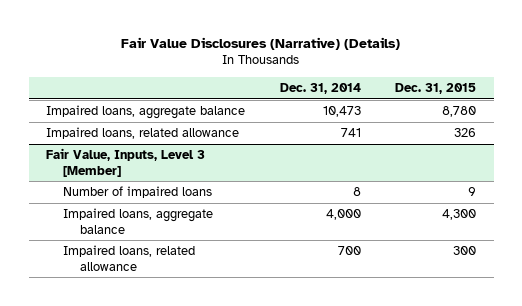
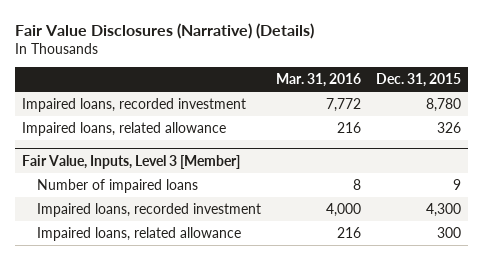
[279,83,361,95] Dec. 31, 2014 -> none
none -> [275,72,361,87] Mar. 31, 2016
[45,105,245,120] Impaired loans, aggregate balance -> [22,97,247,112] Impaired loans, recorded investment
[63,208,214,234] Impaired loans, aggregate balance -> [36,202,261,217] Impaired loans, recorded investment

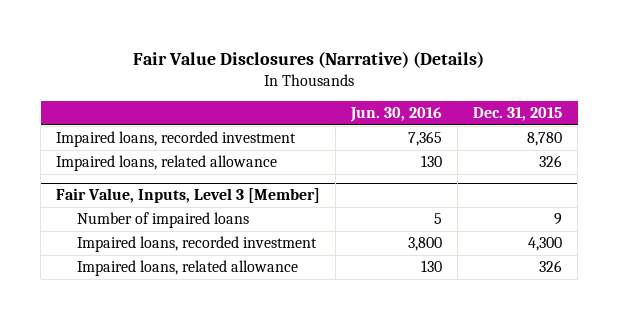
[275,72,361,87] Mar. 31, 2016 -> none
none -> [350,107,443,123] Jun. 30, 2016
[436,226,461,238] 300 -> [539,260,563,273] 326

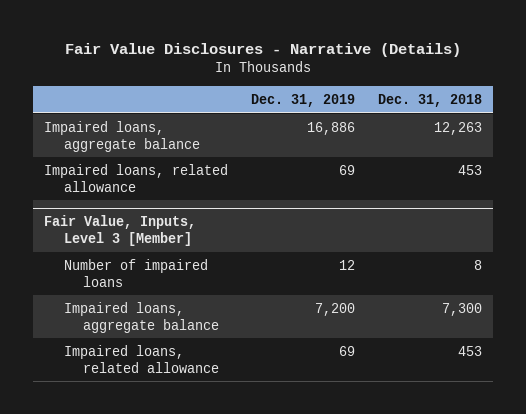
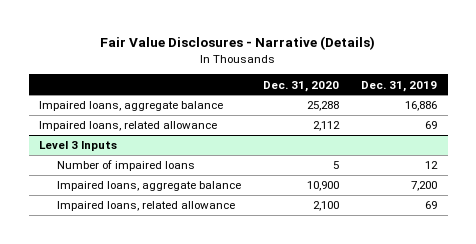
[377,93,482,107] Dec. 31, 2018 -> none
none -> [262,80,339,92] Dec. 31, 2020
[44,215,197,247] Fair Value, Inputs, Level 3 [Member] -> [39,141,118,152] Level 3 Inputs

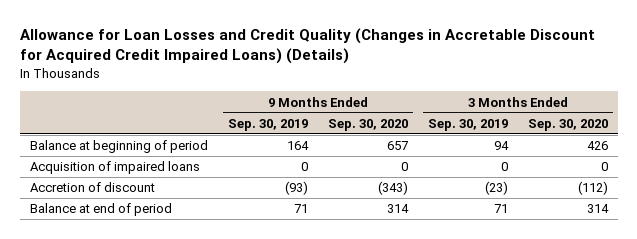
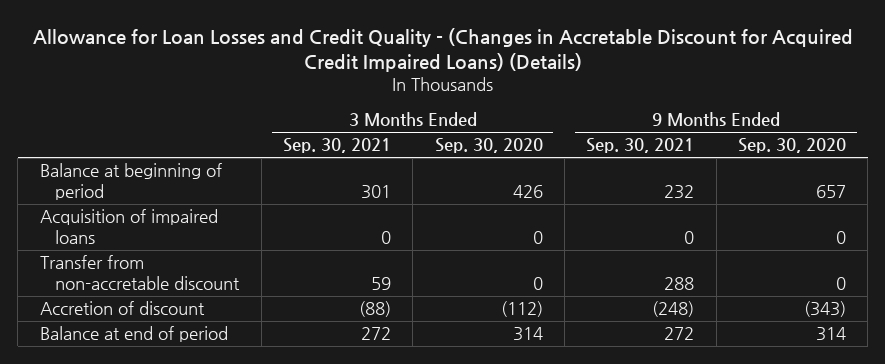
[19,27,595,65] Allowance for Loan Losses and Credit Quality (Changes in Accretable Discount for Acquired Credit Impaired Loans) (Details) -> [32,28,853,73] Allowance for Loan Losses and Credit Quality - (Changes in Accretable Discount for Acquired Credit Impaired Loans) (Details)
[227,118,308,131] Sep. 30, 2019 -> none
[427,118,508,131] Sep. 30, 2019 -> none
none -> [282,138,391,154] Sep. 30, 2021
none -> [586,138,695,154] Sep. 30, 2021
none -> [39,255,241,290] Transfer from non-accretable discount

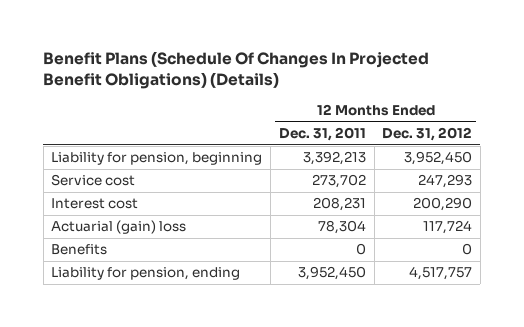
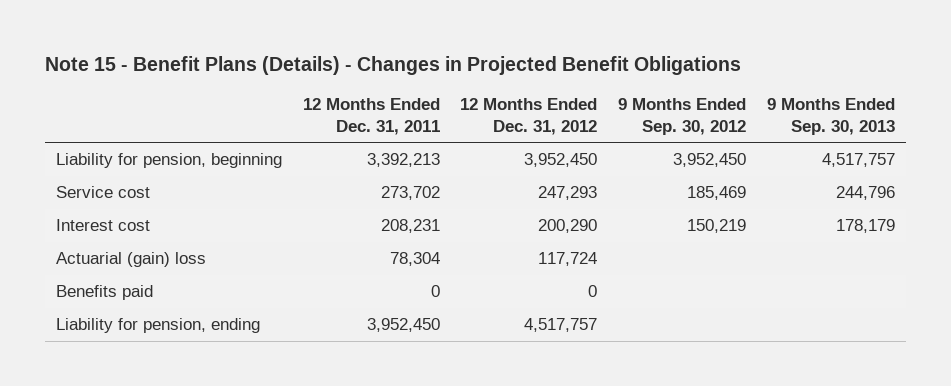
[43,51,430,90] Benefit Plans (Schedule Of Changes In Projected Benefit Obligations) (Details) -> [45,56,742,76] Note 15 - Benefit Plans (Details) - Changes in Projected Benefit Obligations
none -> [618,98,747,135] 9 Months Ended Sep. 30, 2012
none -> [767,98,896,135] 9 Months Ended Sep. 30, 2013
[51,244,108,256] Benefits -> [55,285,153,301] Benefits paid

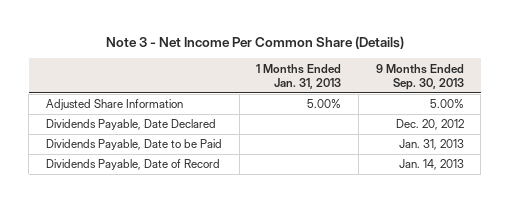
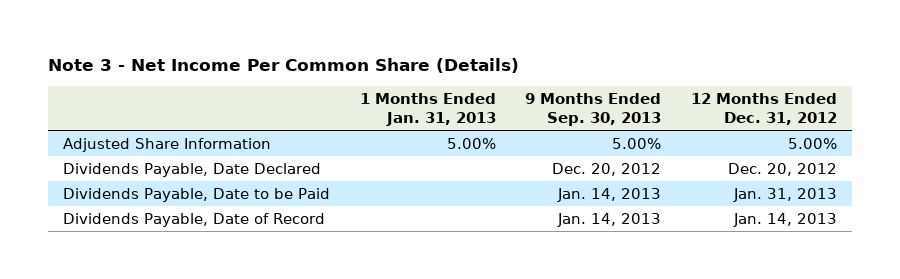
none -> [690,92,837,126] 12 Months Ended Dec. 31, 2012
[398,139,464,151] Jan. 31, 2013 -> [557,187,662,202] Jan. 14, 2013

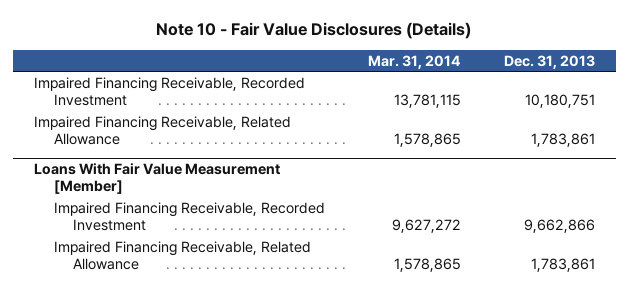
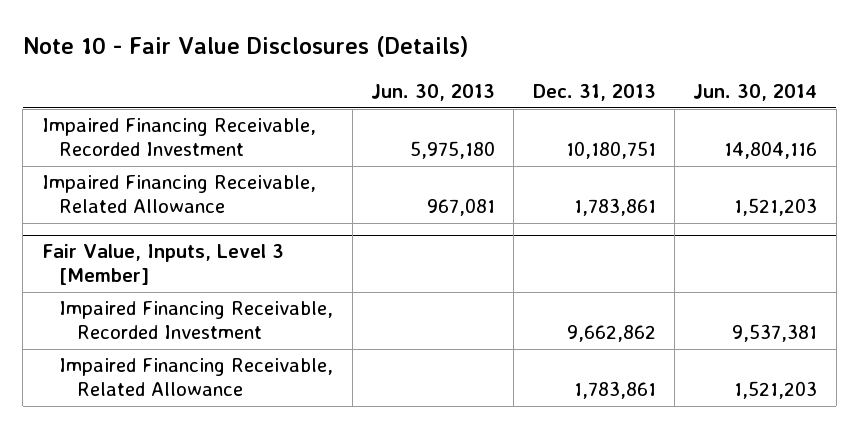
[367,54,461,69] Mar. 31, 2014 -> none
none -> [370,84,495,102] Jun. 30, 2013
none -> [693,84,818,102] Jun. 30, 2014
[34,163,281,195] Loans With Fair Value Measurement [Member] -> none
none -> [41,244,284,286] Fair Value, Inputs, Level 3 [Member]
[523,218,595,233] 9,662,866 -> [566,325,656,343] 9,662,862

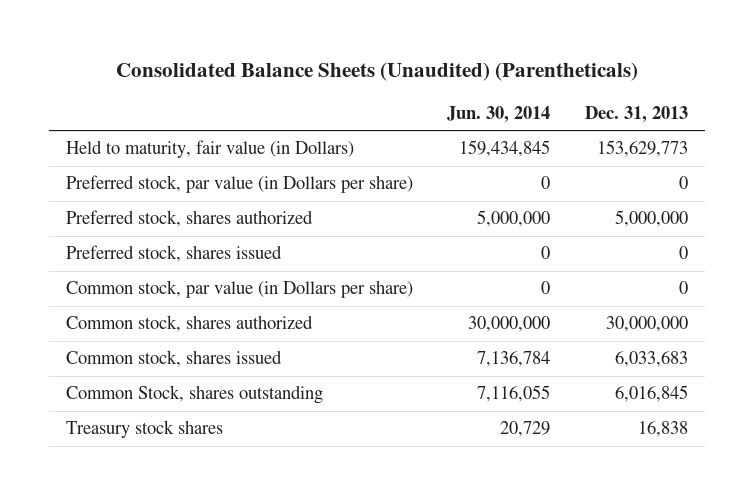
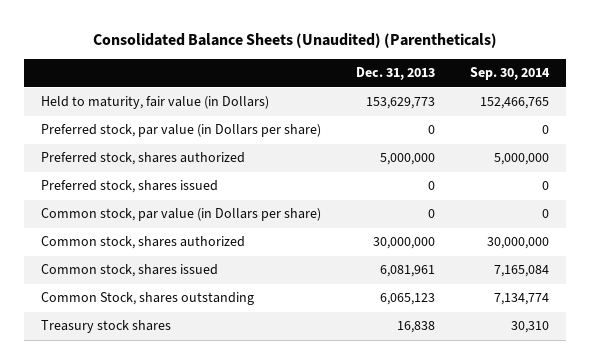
[447,105,551,123] Jun. 30, 2014 -> none
none -> [469,67,550,81] Sep. 30, 2014
[614,351,688,368] 6,033,683 -> [379,265,435,278] 6,081,961
[614,385,688,403] 6,016,845 -> [379,293,435,306] 6,065,123

